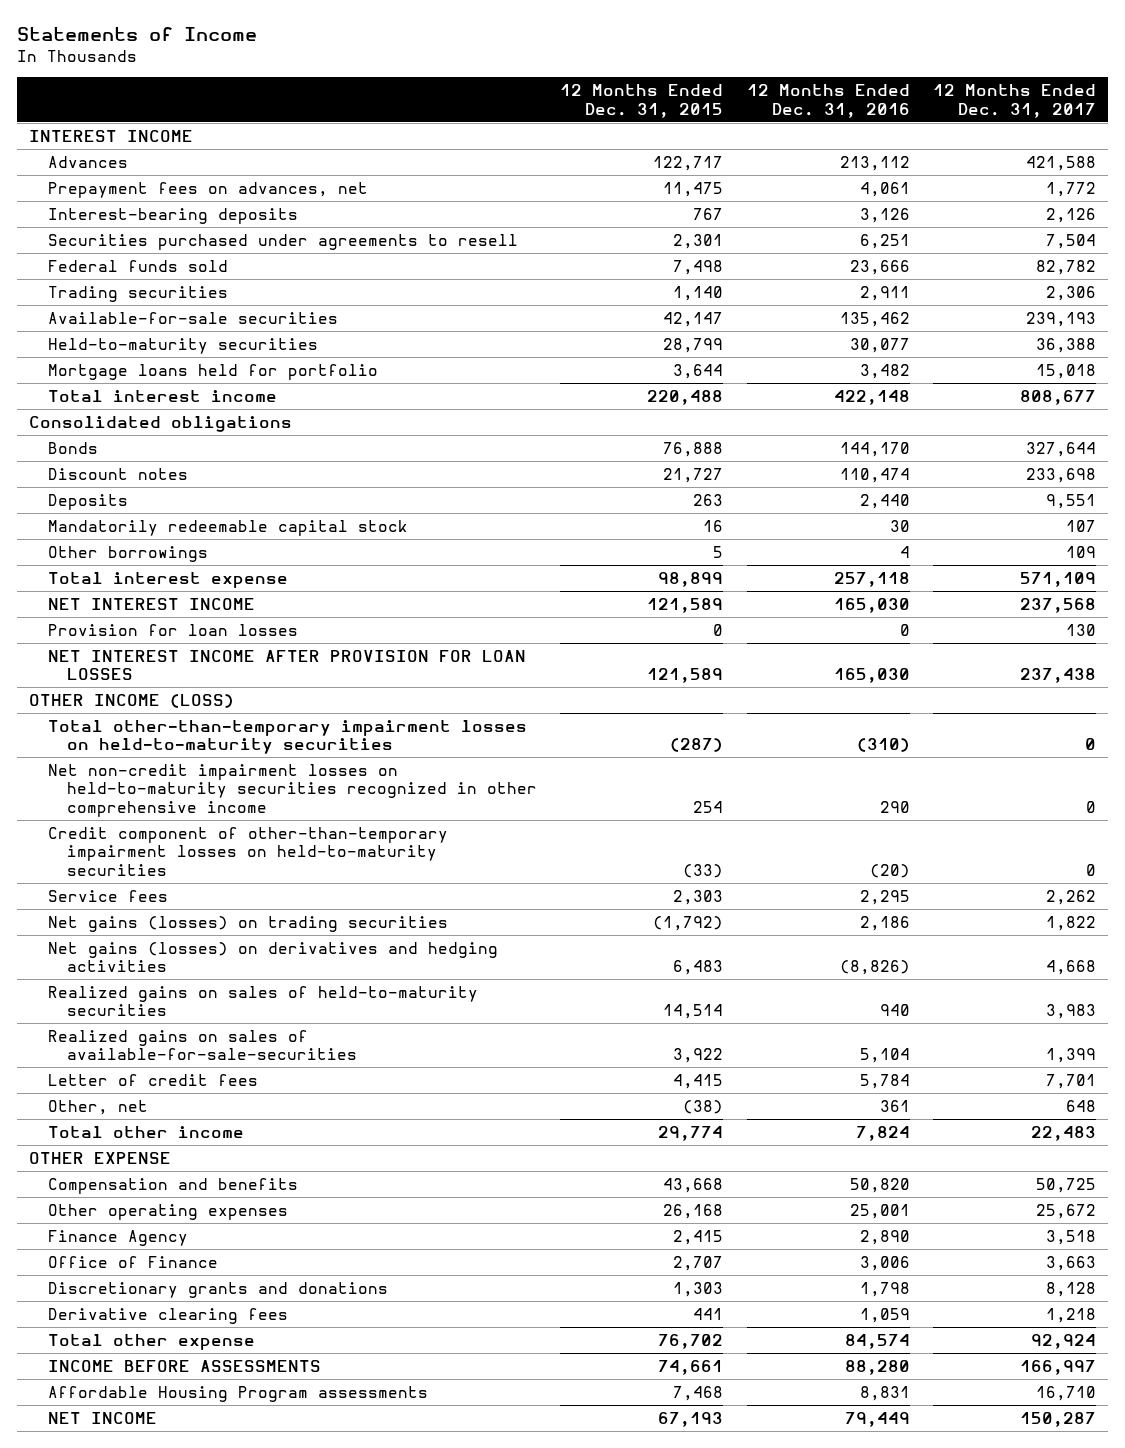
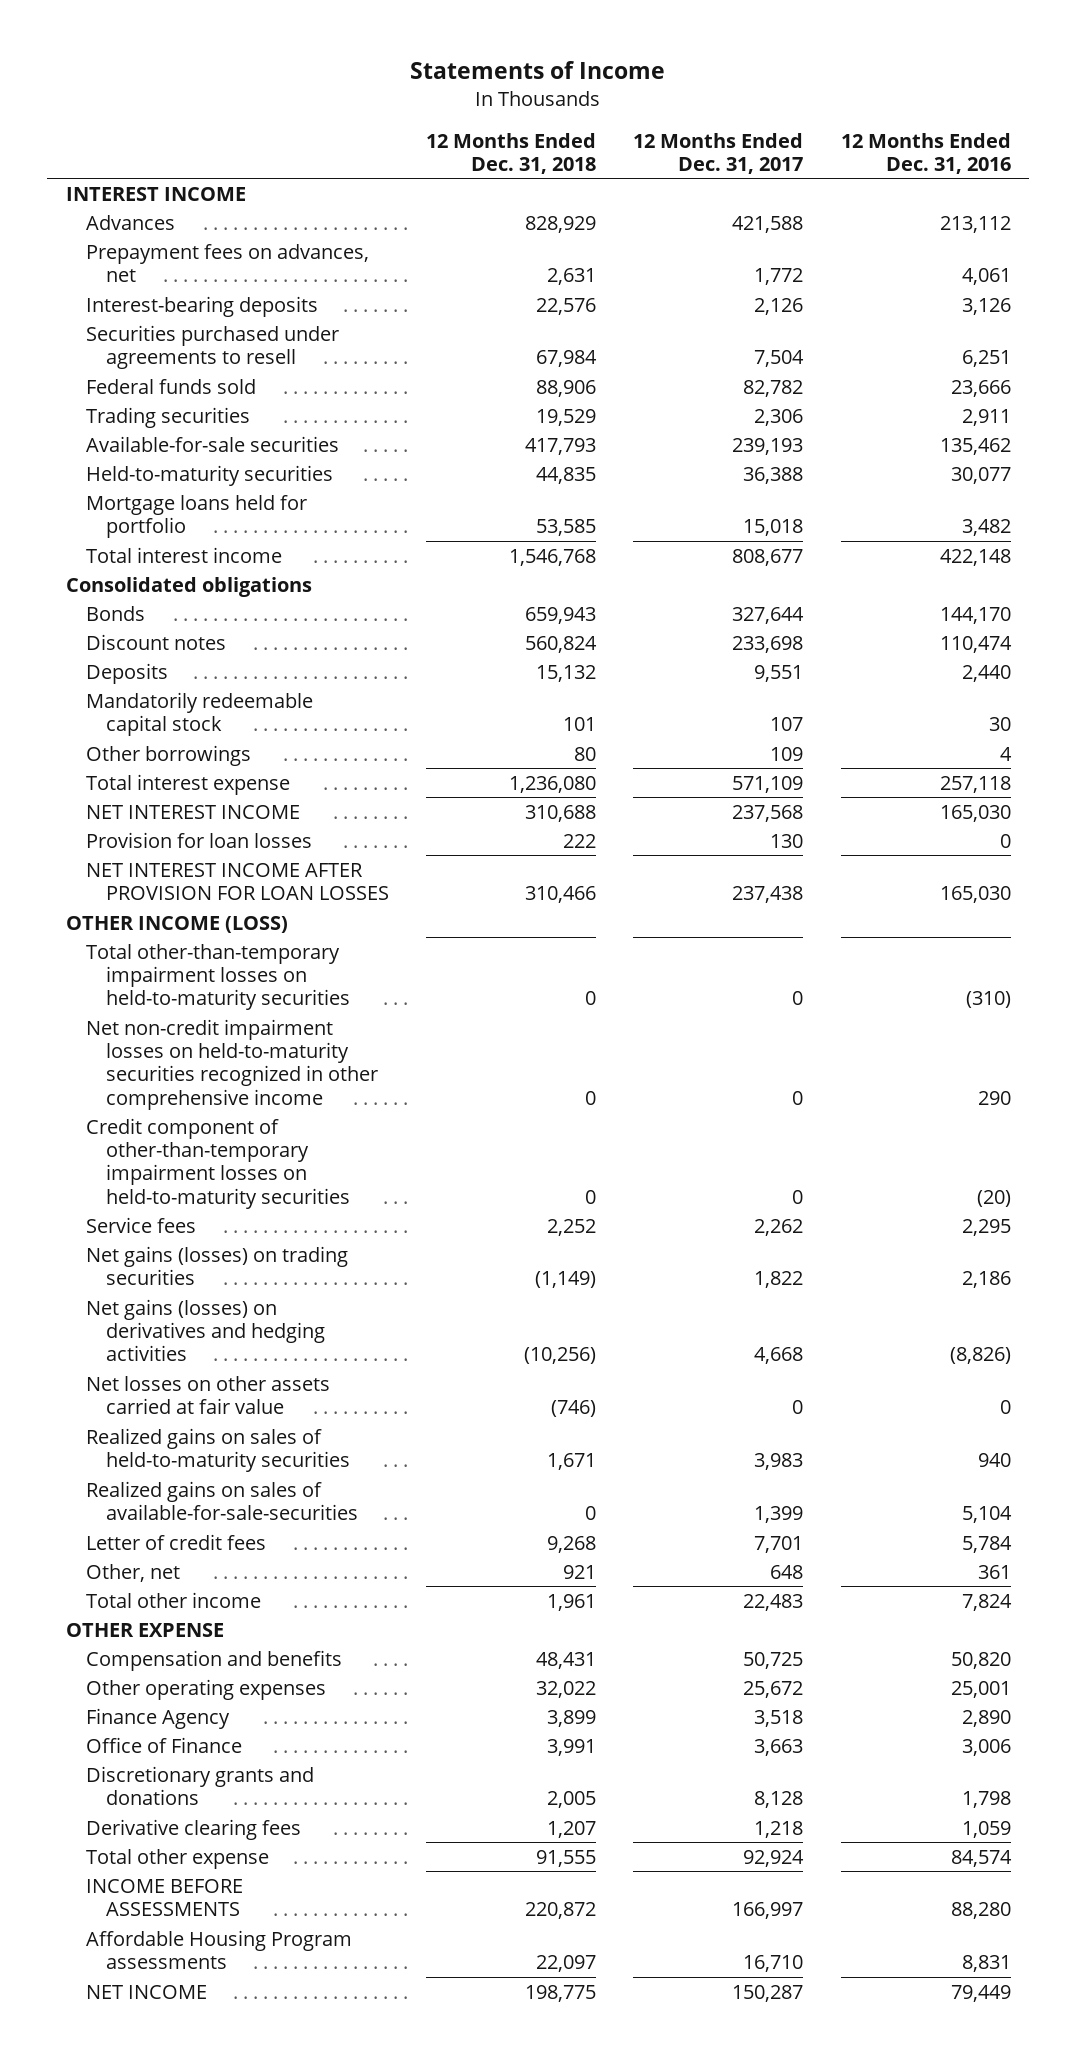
[560,83,724,118] 12 Months Ended Dec. 31, 2015 -> none
none -> [426,132,597,174] 12 Months Ended Dec. 31, 2018
none -> [85,1375,330,1415] Net losses on other assets carried at fair value

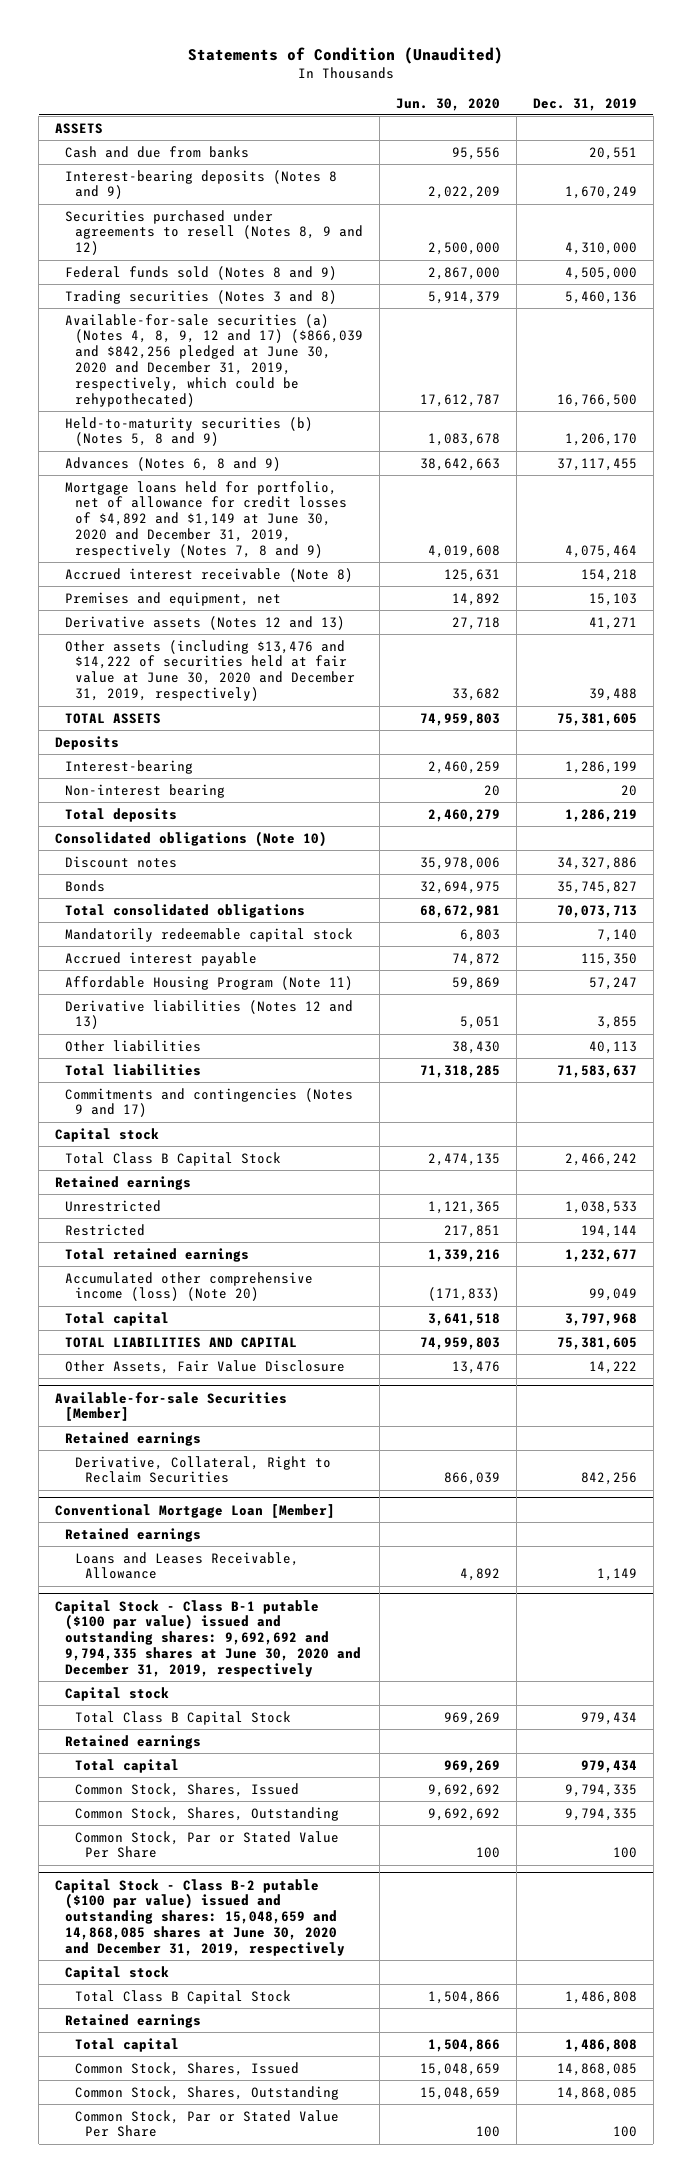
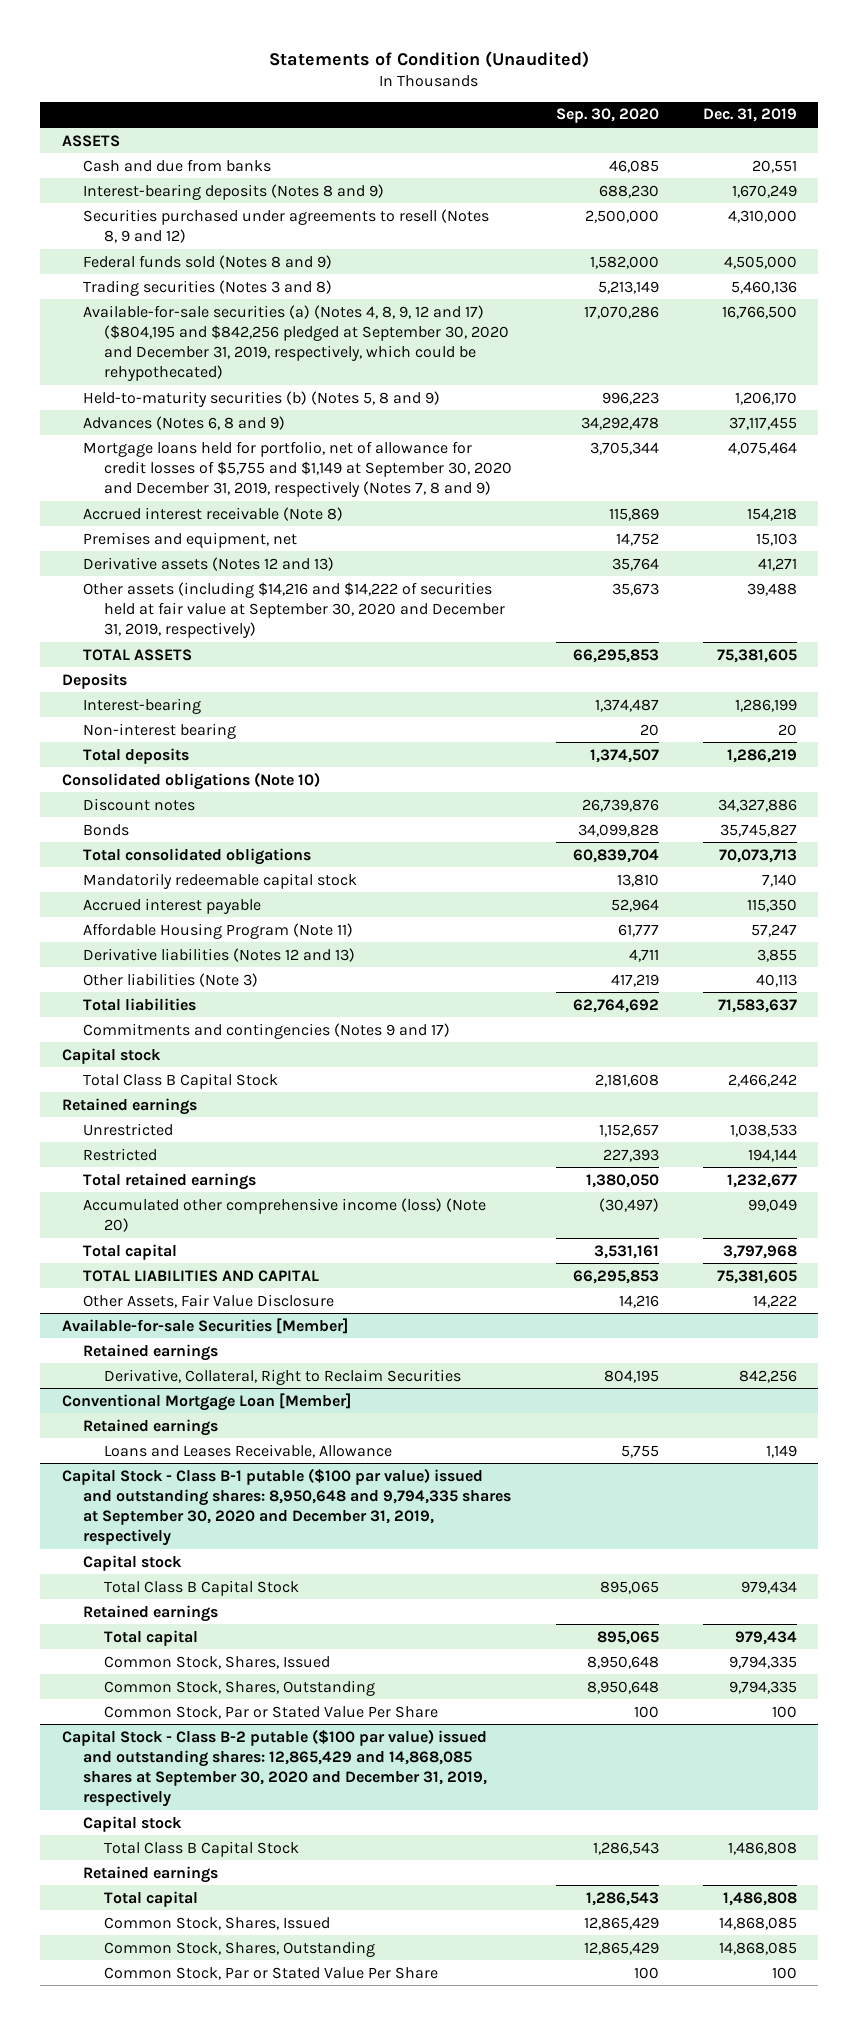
[396,97,501,111] Jun. 30, 2020 -> none
none -> [556,108,660,124] Sep. 30, 2020
[65,313,364,408] Available-for-sale securities (a) (Notes 4, 8, 9, 12 and 17) ($866,039 and $842,256 pledged at June 30, 2020 and December 31, 2019, respectively, which could be rehypothecated) -> [83,304,510,382] Available-for-sale securities (a) (Notes 4, 8, 9, 12 and 17) ($804,195 and $842,256 pledged at September 30, 2020 and December 31, 2019, respectively, which could be rehypothecated)
[65,480,348,559] Mortgage loans held for portfolio, net of allowance for credit losses of $4,892 and $1,149 at June 30, 2020 and December 31, 2019, respectively (Notes 7, 8 and 9) -> [83,440,513,498] Mortgage loans held for portfolio, net of allowance for credit losses of $5,755 and $1,149 at September 30, 2020 and December 31, 2019, respectively (Notes 7, 8 and 9)
[65,639,356,702] Other assets (including $13,476 and $14,222 of securities held at fair value at June 30, 2020 and December 31, 2019, respectively) -> [83,581,506,639] Other assets (including $14,216 and $14,222 of securities held at fair value at September 30, 2020 and December 31, 2019, respectively)
[65,1039,202,1052] Other liabilities -> [83,972,259,987] Other liabilities (Note 3)
[55,1599,362,1678] Capital Stock - Class B-1 putable ($100 par value) issued and outstanding shares: 9,692,692 and 9,794,335 shares at June 30, 2020 and December 31, 2019, respectively -> [61,1467,512,1547] Capital Stock - Class B-1 putable ($100 par value) issued and outstanding shares: 8,950,648 and 9,794,335 shares at September 30, 2020 and December 31, 2019, respectively
[55,1878,346,1957] Capital Stock - Class B-2 putable ($100 par value) issued and outstanding shares: 15,048,659 and 14,868,085 shares at June 30, 2020 and December 31, 2019, respectively -> [61,1728,488,1808] Capital Stock - Class B-2 putable ($100 par value) issued and outstanding shares: 12,865,429 and 14,868,085 shares at September 30, 2020 and December 31, 2019, respectively

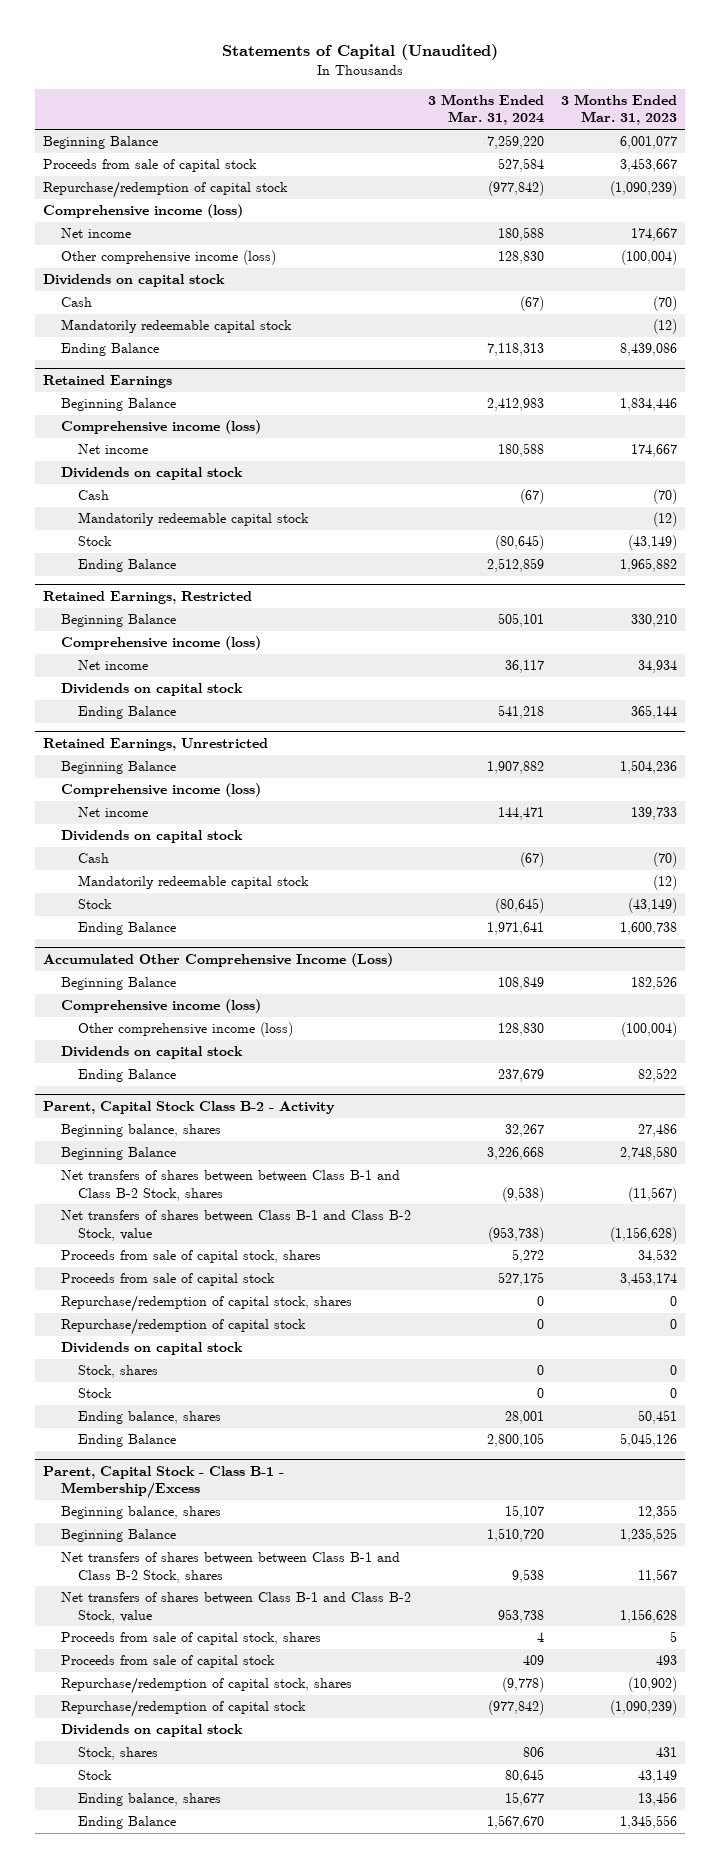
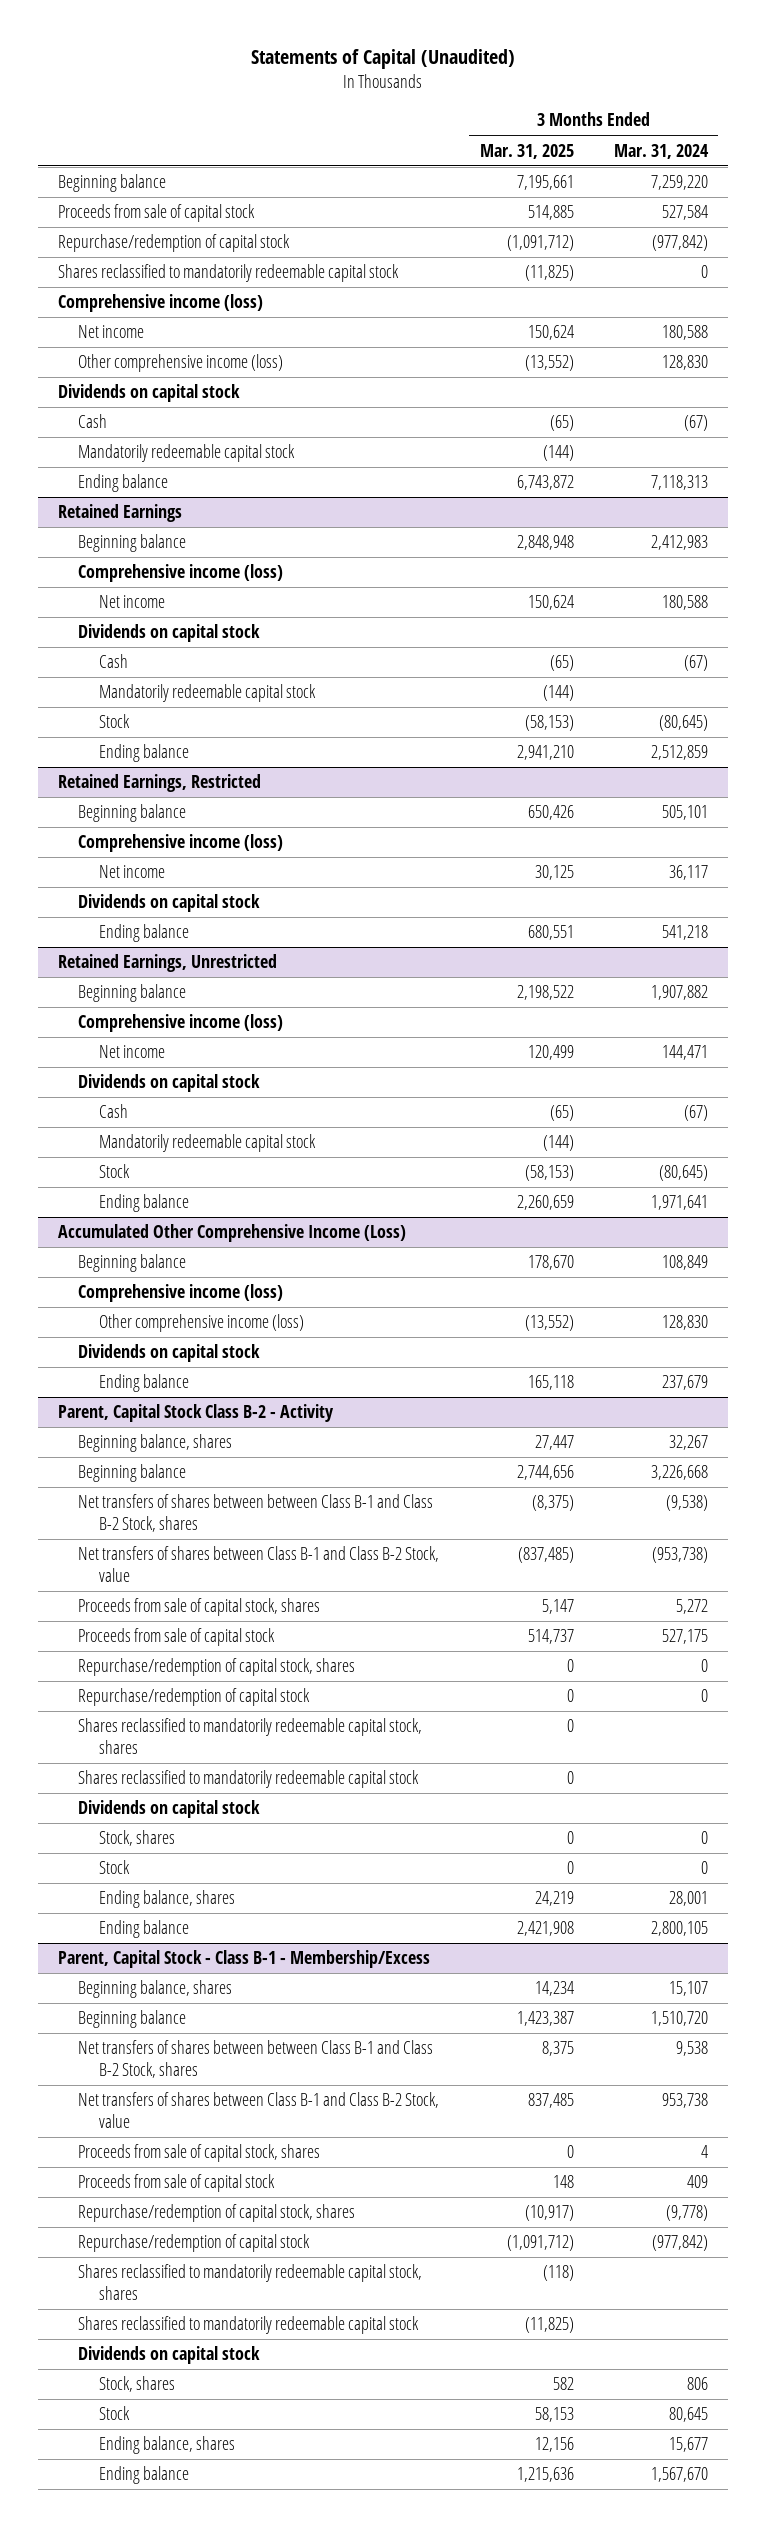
[560,94,677,126] 3 Months Ended Mar. 31, 2023 -> none
none -> [479,143,574,159] Mar. 31, 2025
[43,136,159,150] Beginning Balance -> [57,174,166,193] Beginning balance
none -> [57,264,399,283] Shares reclassified to mandatorily redeemable capital stock
[60,343,159,357] Ending Balance -> [78,474,169,493] Ending balance
[60,398,176,412] Beginning Balance -> [78,534,187,553] Beginning balance
[78,559,177,573] Ending Balance -> [98,744,189,763] Ending balance
[60,614,176,628] Beginning Balance -> [78,804,187,823] Beginning balance
[78,706,177,720] Ending Balance -> [98,924,189,943] Ending balance
[60,761,176,775] Beginning Balance -> [78,984,187,1003] Beginning balance
[78,922,177,936] Ending Balance -> [98,1194,189,1213] Ending balance
[60,977,176,991] Beginning Balance -> [78,1254,187,1273] Beginning balance
[78,1069,177,1083] Ending Balance -> [98,1374,189,1393] Ending balance
[60,1147,176,1161] Beginning Balance -> [78,1464,187,1483] Beginning balance
none -> [78,1718,423,1754] Shares reclassified to mandatorily redeemable capital stock, shares
none -> [78,1770,420,1789] Shares reclassified to mandatorily redeemable capital stock
[78,1434,177,1448] Ending Balance -> [98,1920,189,1939] Ending balance
[60,1529,176,1543] Beginning Balance -> [78,2010,187,2029] Beginning balance
none -> [78,2264,423,2300] Shares reclassified to mandatorily redeemable capital stock, shares
none -> [78,2316,420,2335] Shares reclassified to mandatorily redeemable capital stock
[78,1816,177,1830] Ending Balance -> [98,2466,189,2485] Ending balance

